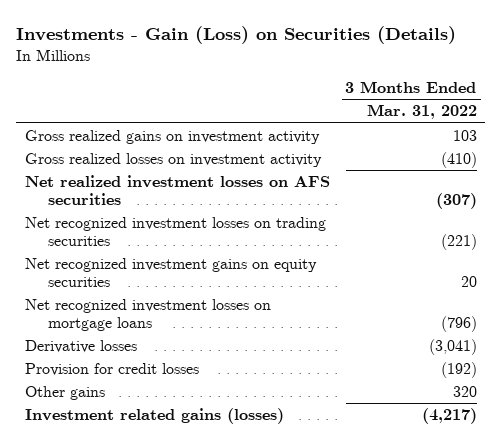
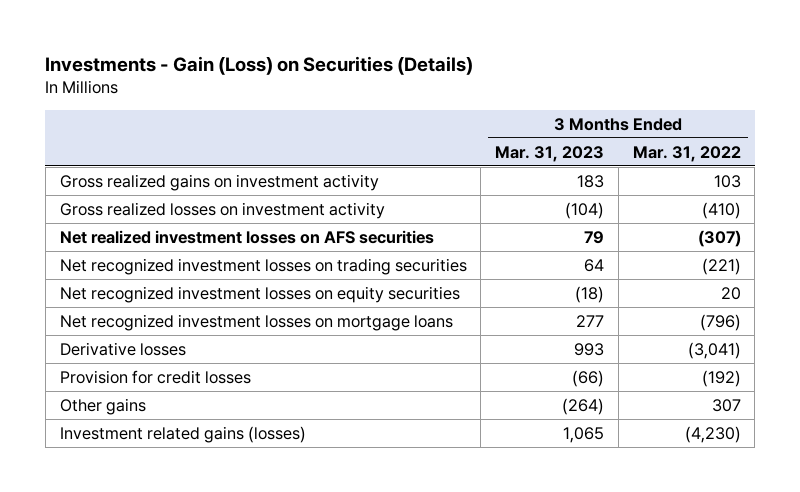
none -> [495,145,605,162] Mar. 31, 2023
[24,257,317,288] Net recognized investment gains on equity securities -> [59,285,460,303] Net recognized investment losses on equity securities
[452,385,477,397] 320 -> [711,398,741,412] 307
[421,407,477,424] (4,217) -> [684,425,741,443] (4,230)

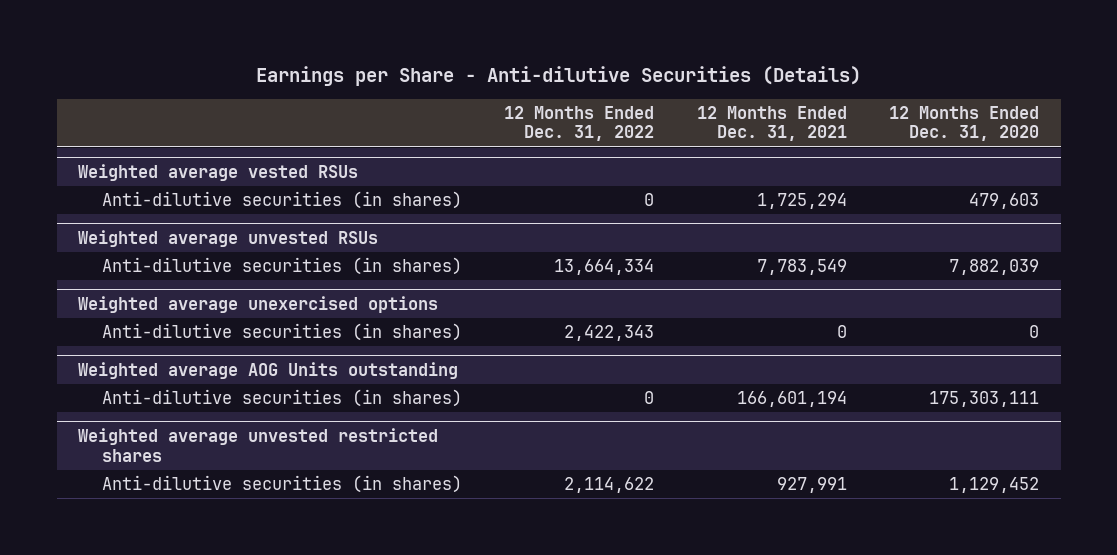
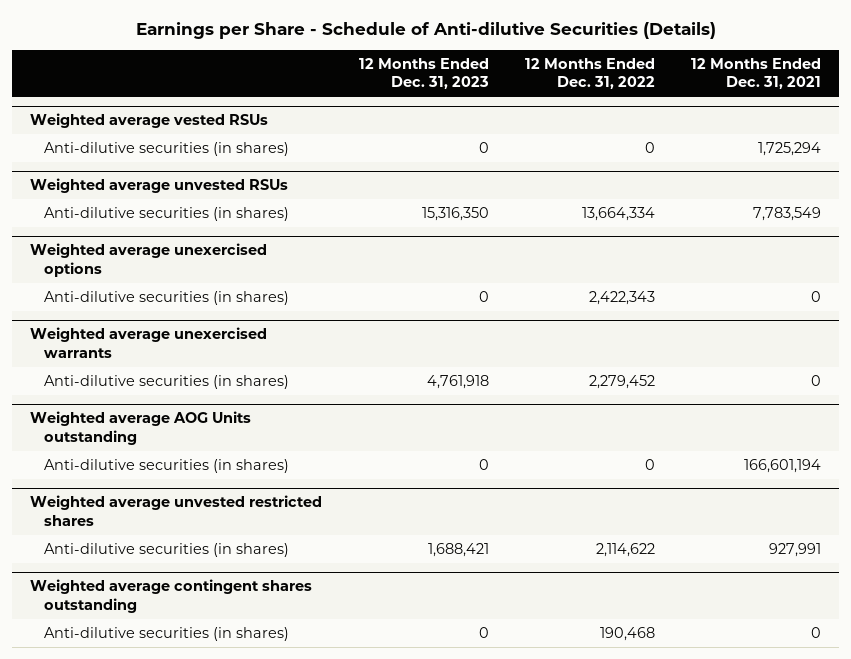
[255,66,861,87] Earnings per Share - Anti-dilutive Securities (Details) -> [135,22,716,40] Earnings per Share - Schedule of Anti-dilutive Securities (Details)
[889,105,1040,142] 12 Months Ended Dec. 31, 2020 -> none
none -> [358,57,489,90] 12 Months Ended Dec. 31, 2023
none -> [30,327,268,359] Weighted average unexercised warrants
none -> [43,374,289,389] Anti-dilutive securities (in shares)
none -> [30,579,313,614] Weighted average contingent shares outstanding
none -> [43,626,289,641] Anti-dilutive securities (in shares)

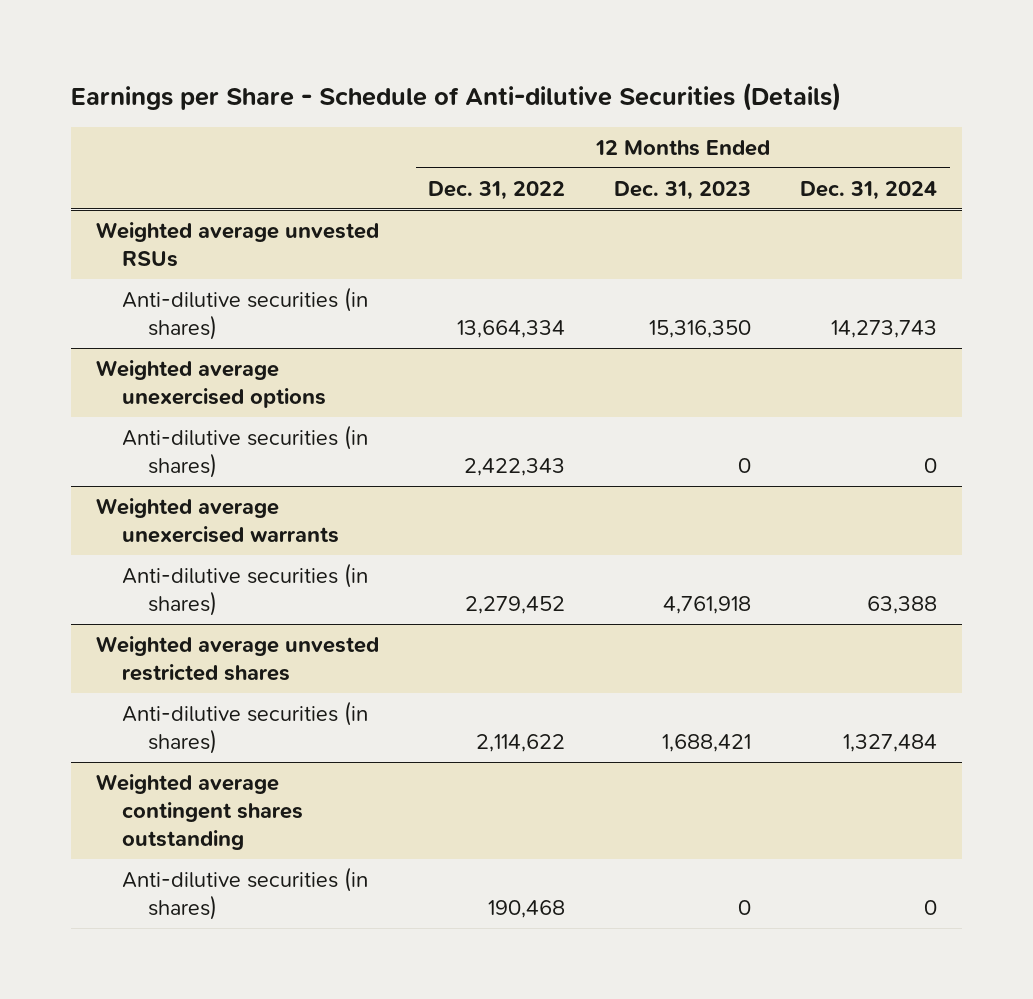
[690,57,821,90] 12 Months Ended Dec. 31, 2021 -> none
none -> [800,180,938,200] Dec. 31, 2024
[30,113,269,129] Weighted average vested RSUs -> none
[43,141,289,156] Anti-dilutive securities (in shares) -> none
[30,411,252,446] Weighted average AOG Units outstanding -> none
[43,458,289,473] Anti-dilutive securities (in shares) -> none

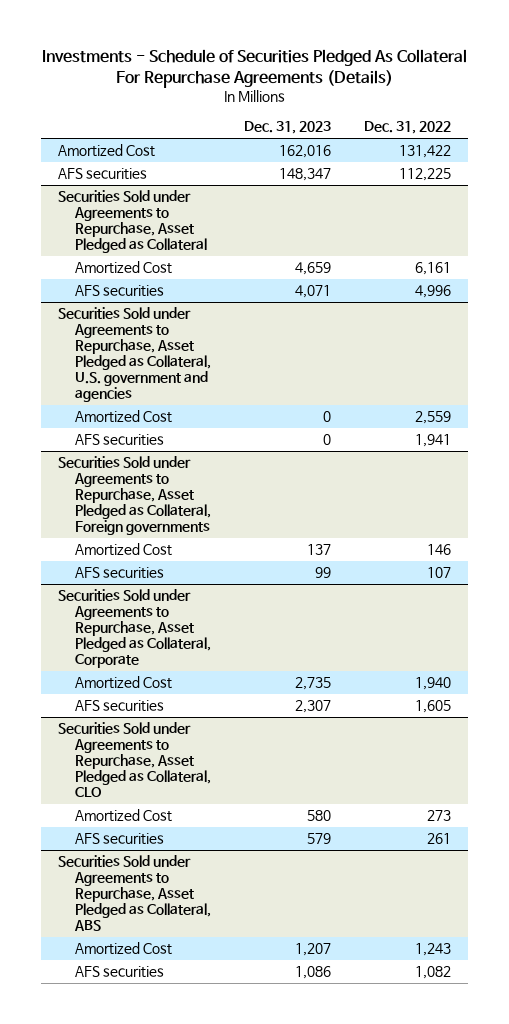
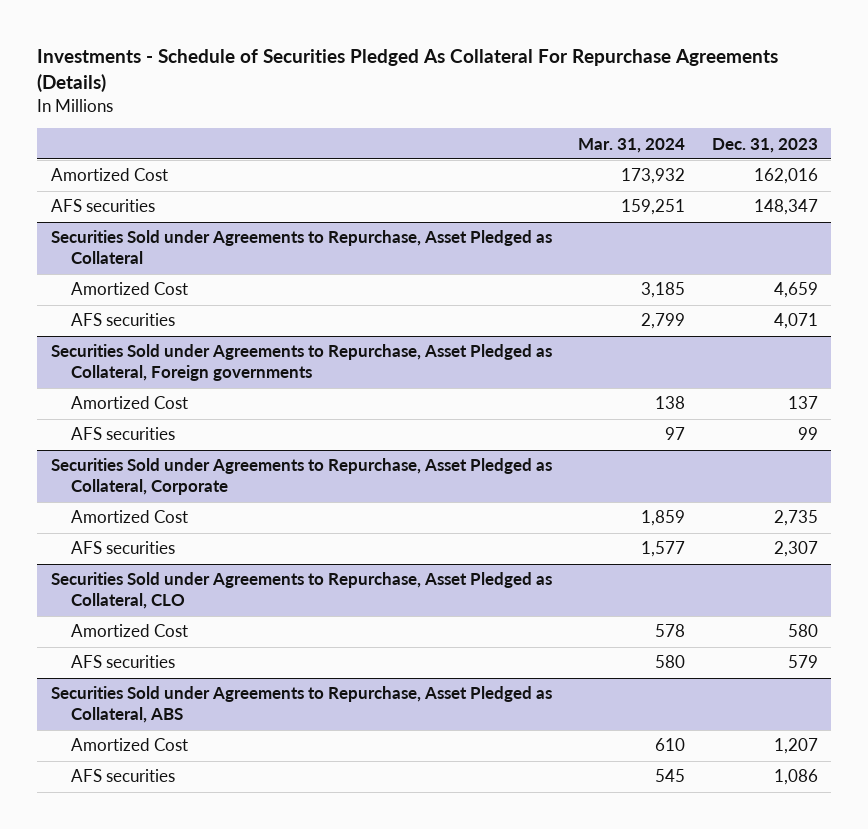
[364,121,452,135] Dec. 31, 2022 -> none
none -> [578,137,686,153] Mar. 31, 2024
[57,307,212,402] Securities Sold under Agreements to Repurchase, Asset Pledged as Collateral, U.S. government and agencies -> none
[75,410,173,424] Amortized Cost -> none
[75,434,165,447] AFS securities -> none

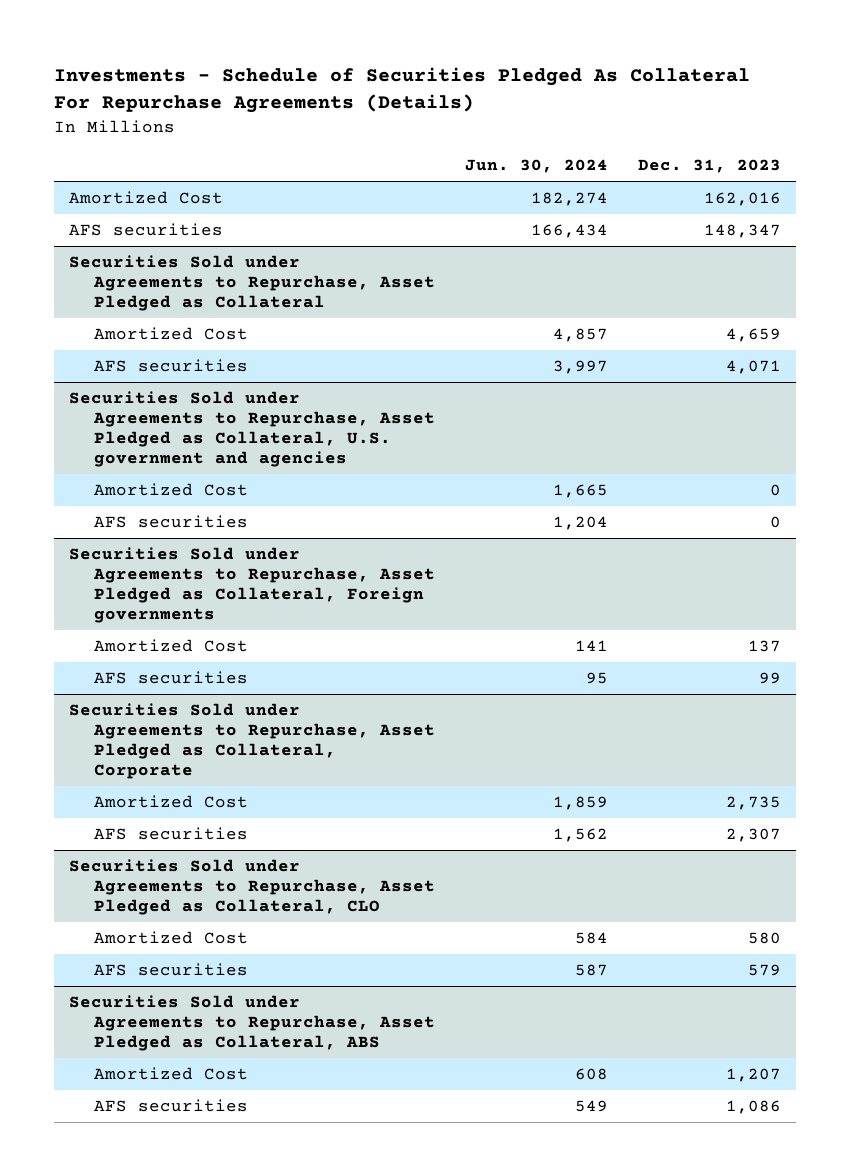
[578,137,686,153] Mar. 31, 2024 -> none
none -> [465,159,609,174] Jun. 30, 2024
none -> [69,391,436,468] Securities Sold under Agreements to Repurchase, Asset Pledged as Collateral, U.S. government and agencies
none -> [94,483,249,497] Amortized Cost
none -> [94,515,249,529] AFS securities

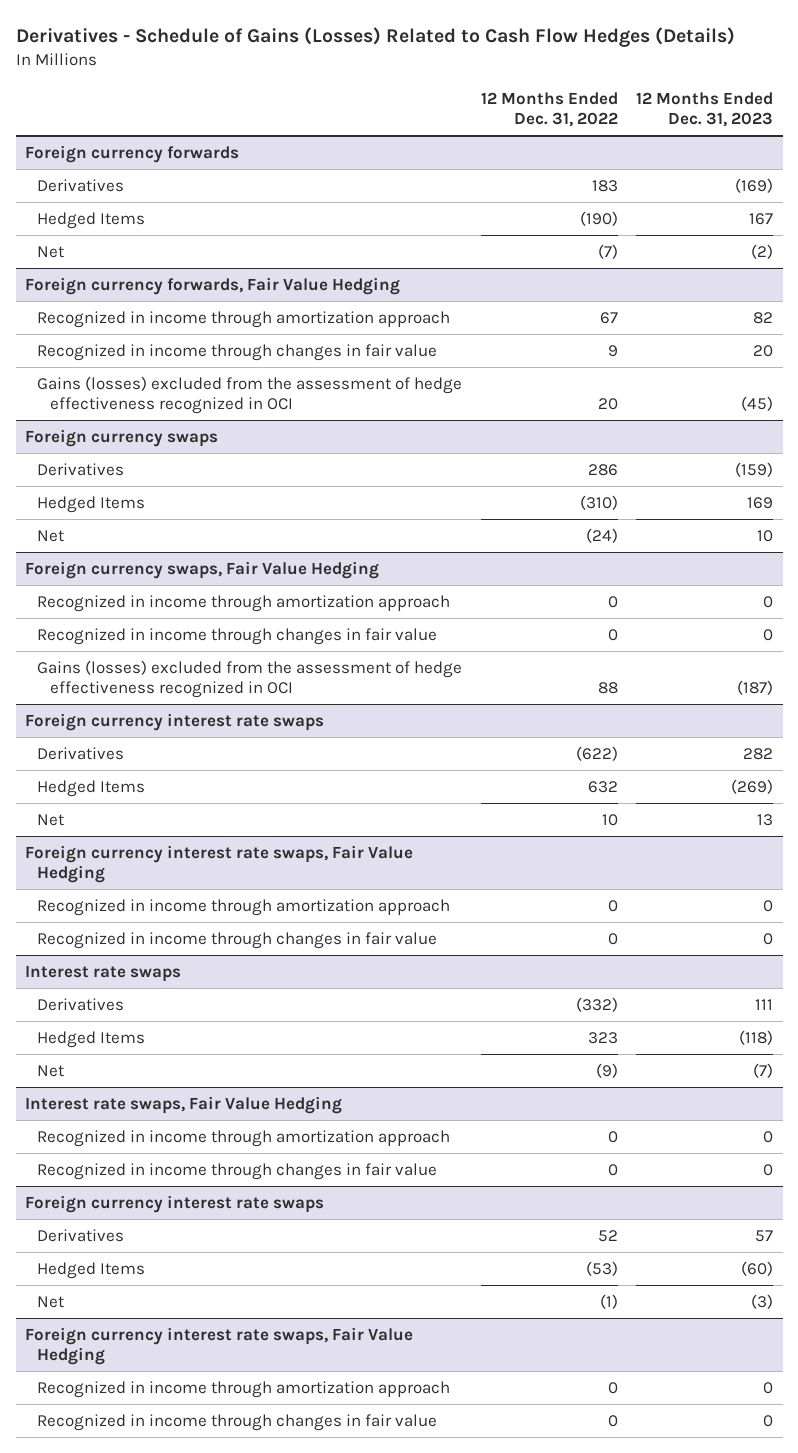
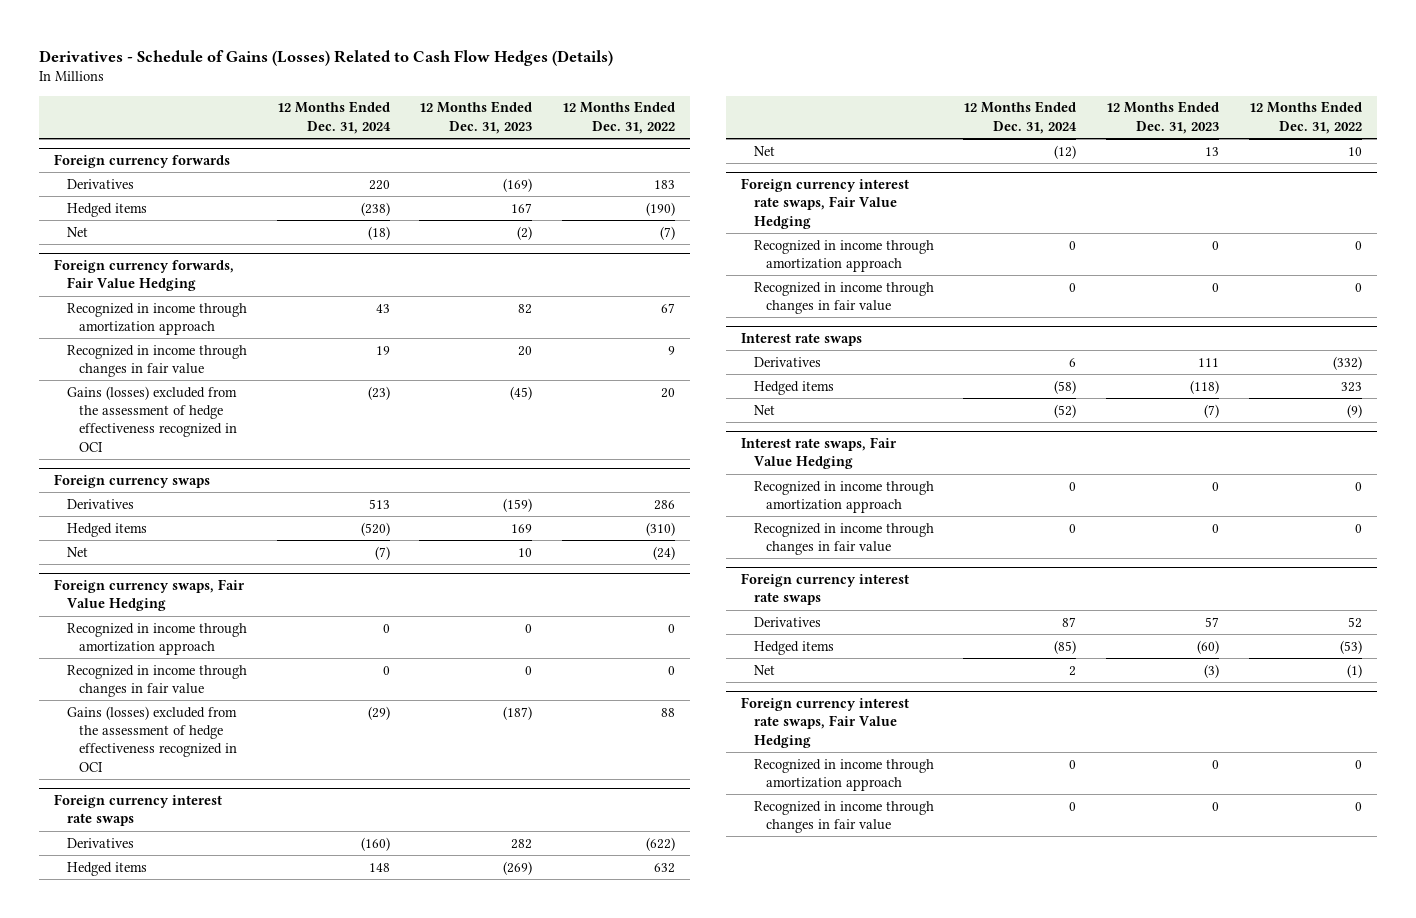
none -> [276,101,391,134] 12 Months Ended Dec. 31, 2024
[37,211,146,229] Hedged Items -> [66,202,147,217] Hedged items
[37,495,146,513] Hedged Items -> [66,522,147,537] Hedged items
[37,779,146,797] Hedged Items -> [66,861,147,876] Hedged items
[37,1030,146,1048] Hedged Items -> [753,380,834,395] Hedged items
[37,1261,146,1279] Hedged Items -> [753,640,834,655] Hedged items

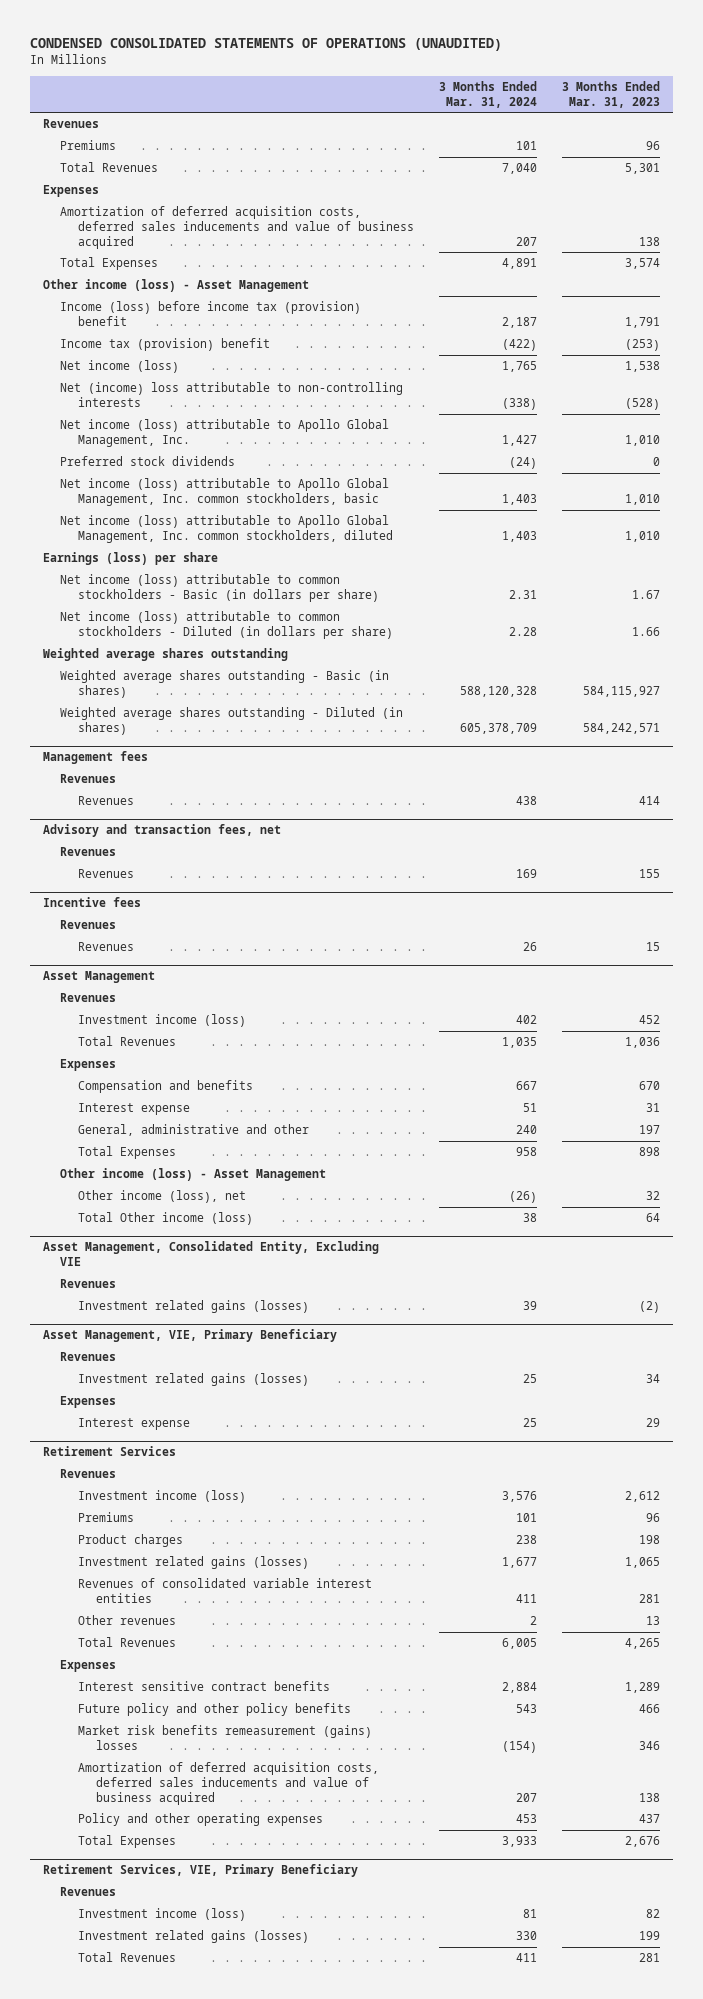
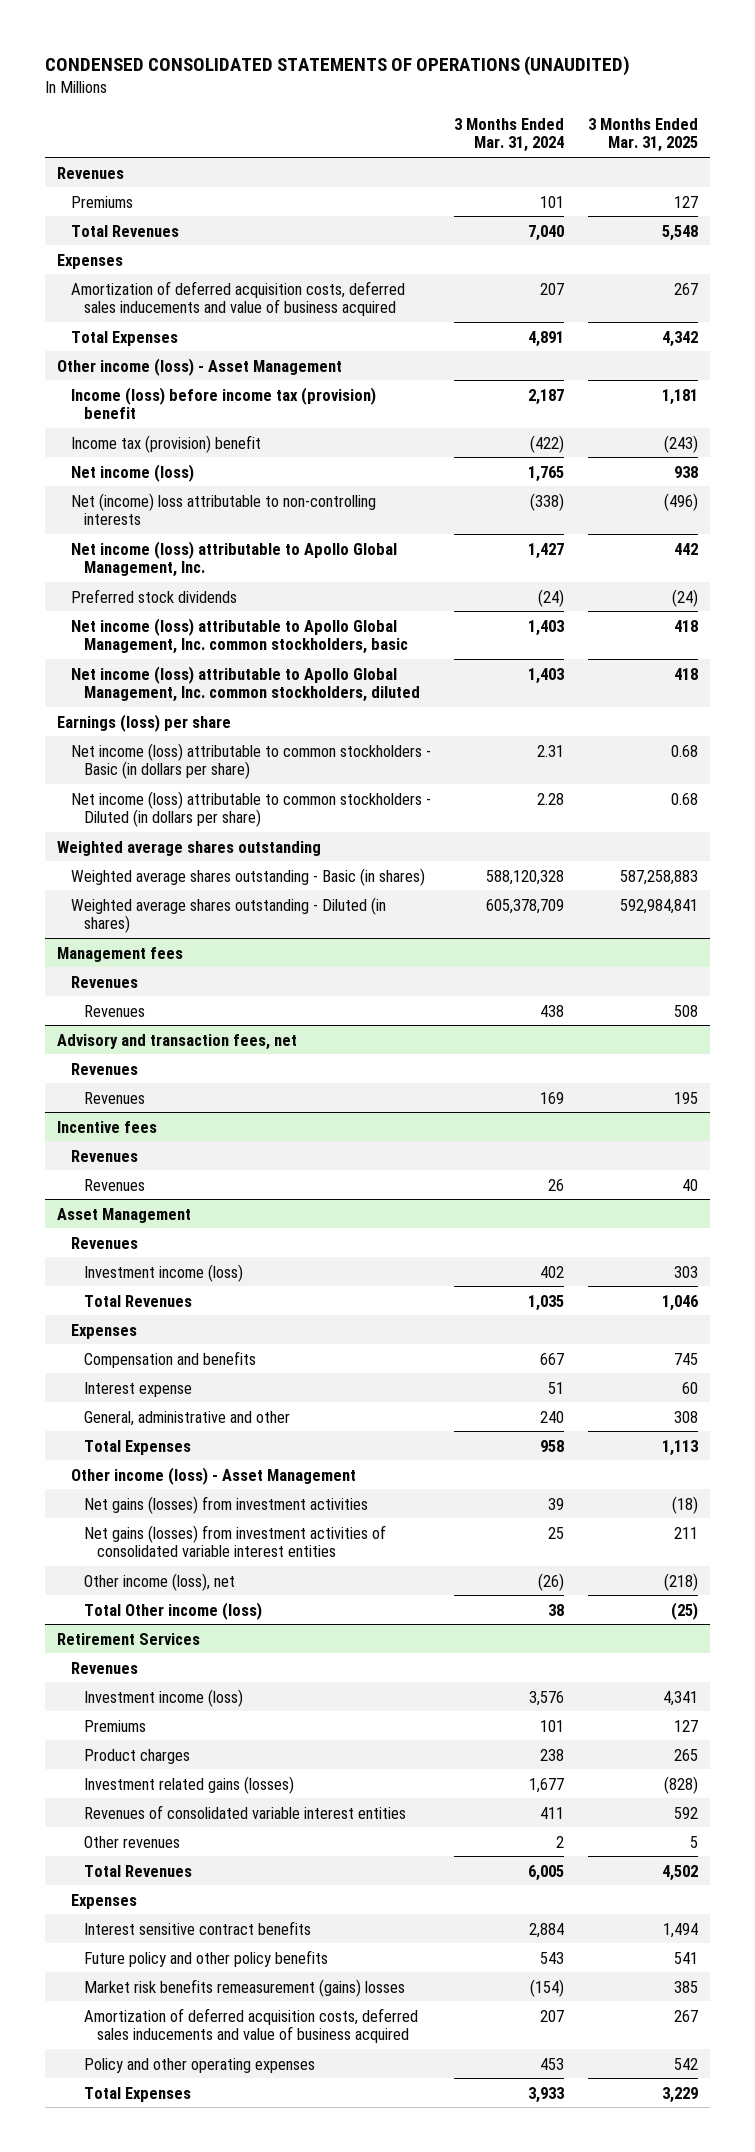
[562,80,661,108] 3 Months Ended Mar. 31, 2023 -> none
none -> [588,117,699,153] 3 Months Ended Mar. 31, 2025
none -> [83,1495,368,1514] Net gains (losses) from investment activities
none -> [83,1524,386,1558] Net gains (losses) from investment activities of consolidated variable interest entities
[42,1241,379,1267] Asset Management, Consolidated Entity, Excluding VIE -> none
[60,1279,117,1289] Revenues -> none
[78,1300,310,1314] Investment related gains (losses) -> none
[42,1329,337,1343] Asset Management, VIE, Primary Beneficiary -> none
[60,1352,117,1362] Revenues -> none
[78,1373,310,1387] Investment related gains (losses) -> none
[60,1396,117,1409] Expenses -> none
[78,1418,191,1431] Interest expense -> none
[42,1864,358,1878] Retirement Services, VIE, Primary Beneficiary -> none
[60,1887,117,1897] Revenues -> none
[78,1908,247,1922] Investment income (loss) -> none
[78,1930,310,1944] Investment related gains (losses) -> none
[78,1952,177,1963] Total Revenues -> none

